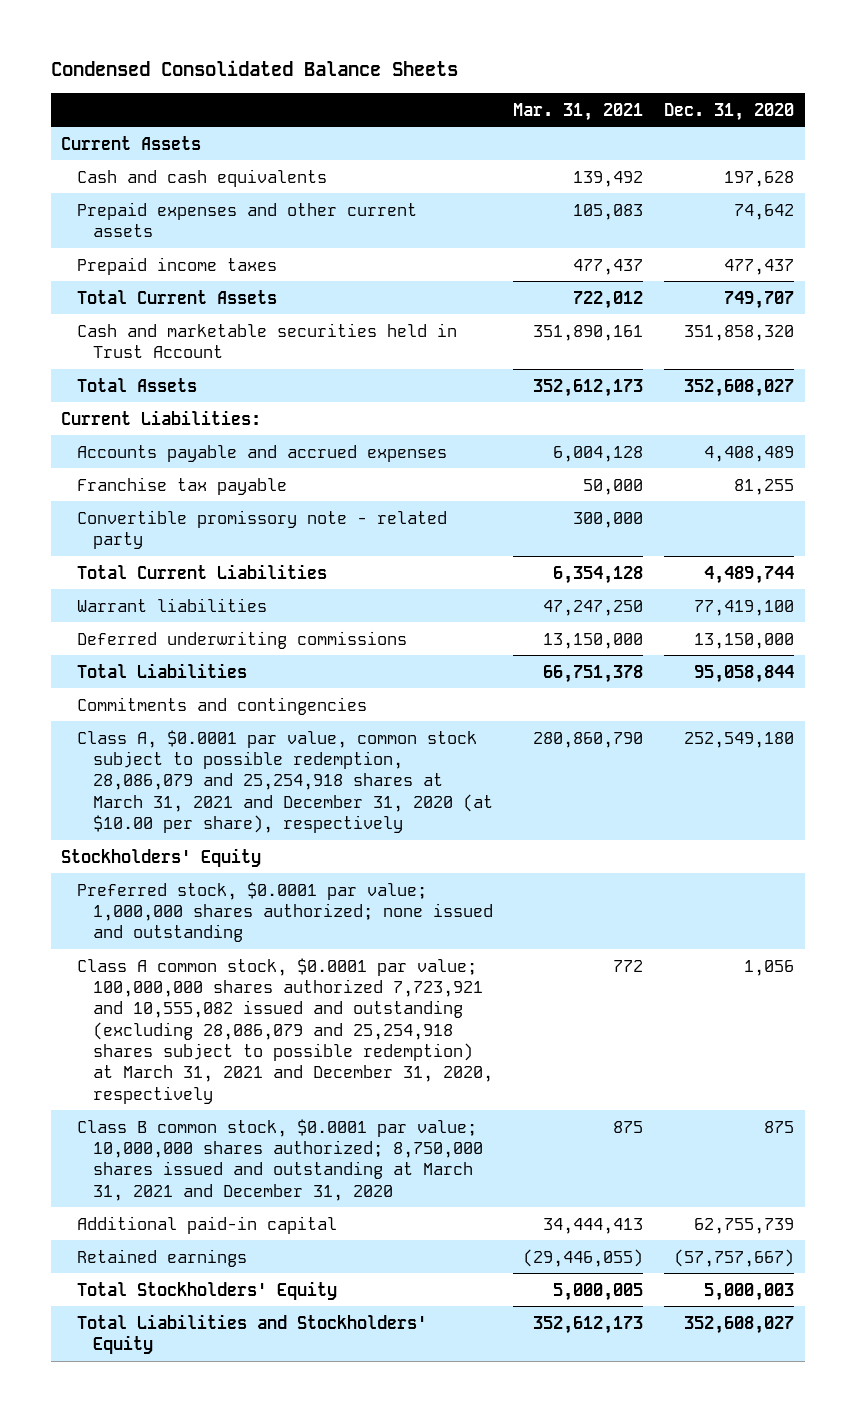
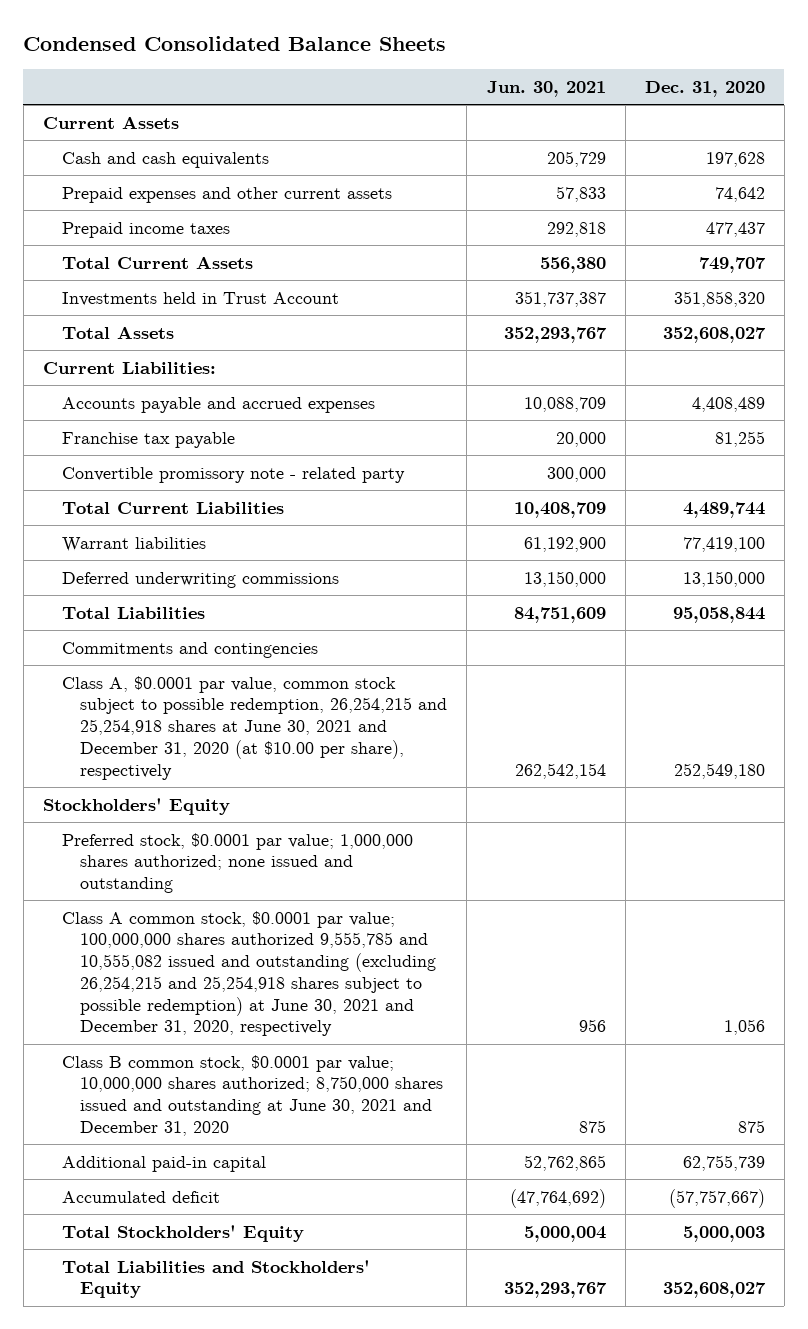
[513,102,644,121] Mar. 31, 2021 -> none
none -> [486,80,606,97] Jun. 30, 2021
[76,322,457,358] Cash and marketable securities held in Trust Account -> [61,291,339,306] Investments held in Trust Account
[76,729,493,833] Class A, $0.0001 par value, common stock subject to possible redemption, 28,086,079 and 25,254,918 shares at March 31, 2021 and December 31, 2020 (at $10.00 per share), respectively -> [61,675,448,780] Class A, $0.0001 par value, common stock subject to possible redemption, 26,254,215 and 25,254,918 shares at June 30, 2021 and December 31, 2020 (at $10.00 per share), respectively
[76,957,493,1104] Class A common stock, $0.0001 par value; 100,000,000 shares authorized 7,723,921 and 10,555,082 issued and outstanding (excluding 28,086,079 and 25,254,918 shares subject to possible redemption) at March 31, 2021 and December 31, 2020, respectively -> [61,910,437,1037] Class A common stock, $0.0001 par value; 100,000,000 shares authorized 9,555,785 and 10,555,082 issued and outstanding (excluding 26,254,215 and 25,254,918 shares subject to possible redemption) at June 30, 2021 and December 31, 2020, respectively
[76,1118,483,1201] Class B common stock, $0.0001 par value; 10,000,000 shares authorized; 8,750,000 shares issued and outstanding at March 31, 2021 and December 31, 2020 -> [61,1054,444,1136] Class B common stock, $0.0001 par value; 10,000,000 shares authorized; 8,750,000 shares issued and outstanding at June 30, 2021 and December 31, 2020
[76,1248,247,1267] Retained earnings -> [61,1190,220,1203] Accumulated deficit

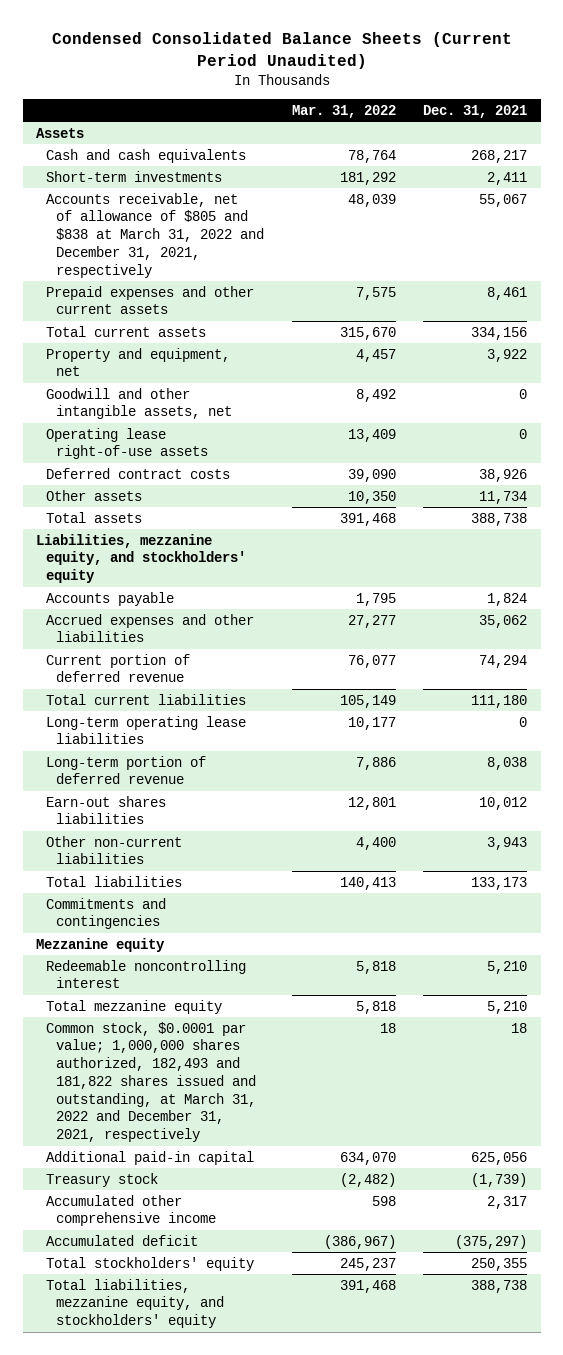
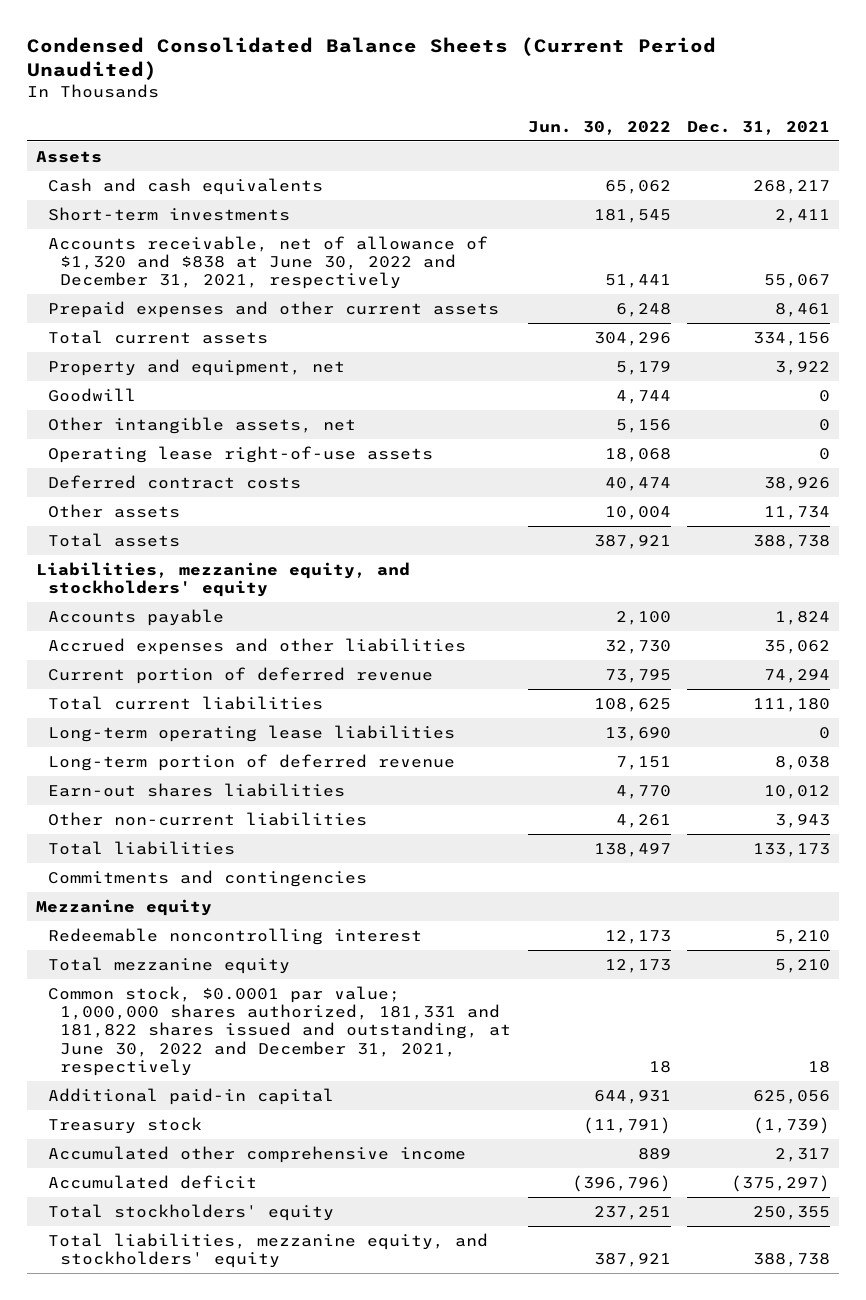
[291,104,396,118] Mar. 31, 2022 -> none
none -> [527,121,671,136] Jun. 30, 2022
[46,192,265,278] Accounts receivable, net of allowance of $805 and $838 at March 31, 2022 and December 31, 2021, respectively -> [47,235,488,290] Accounts receivable, net of allowance of $1,320 and $838 at June 30, 2022 and December 31, 2021, respectively
none -> [47,387,136,402] Goodwill
[46,387,233,420] Goodwill and other intangible assets, net -> [47,416,356,434] Other intangible assets, net
[46,1021,257,1143] Common stock, $0.0001 par value; 1,000,000 shares authorized, 182,493 and 181,822 shares issued and outstanding, at March 31, 2022 and December 31, 2021, respectively -> [47,985,511,1076] Common stock, $0.0001 par value; 1,000,000 shares authorized, 181,331 and 181,822 shares issued and outstanding, at June 30, 2022 and December 31, 2021, respectively

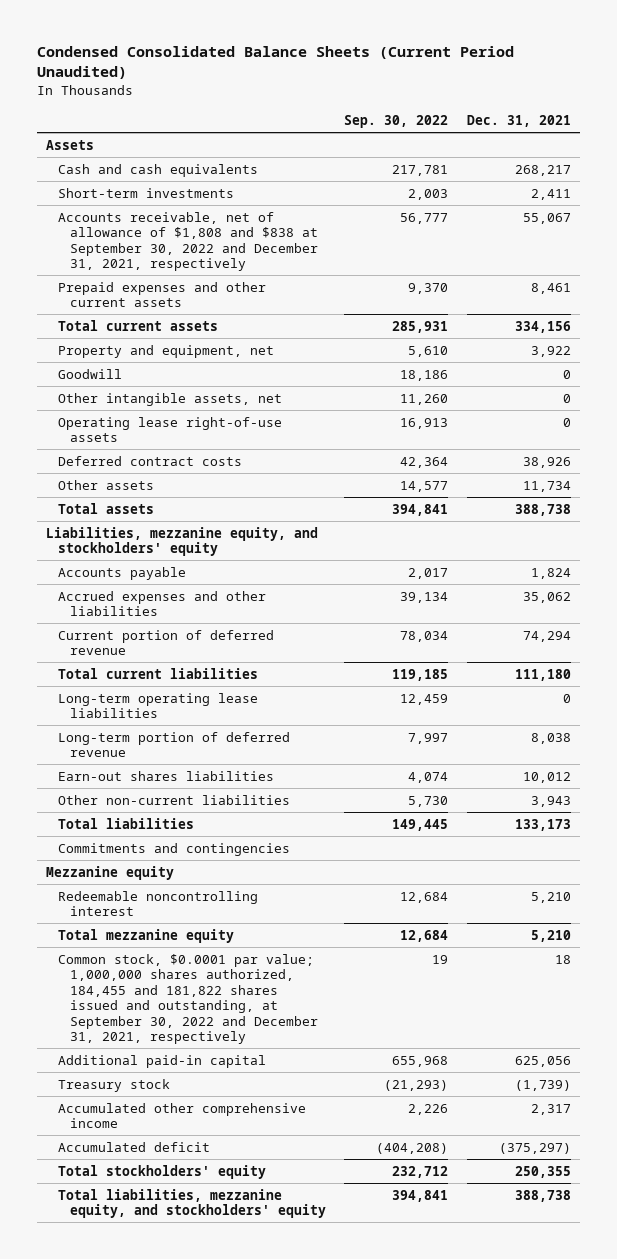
[527,121,671,136] Jun. 30, 2022 -> none
none -> [344,115,449,129] Sep. 30, 2022
[47,235,488,290] Accounts receivable, net of allowance of $1,320 and $838 at June 30, 2022 and December 31, 2021, respectively -> [57,211,318,272] Accounts receivable, net of allowance of $1,808 and $838 at September 30, 2022 and December 31, 2021, respectively
[47,985,511,1076] Common stock, $0.0001 par value; 1,000,000 shares authorized, 181,331 and 181,822 shares issued and outstanding, at June 30, 2022 and December 31, 2021, respectively -> [57,953,318,1045] Common stock, $0.0001 par value; 1,000,000 shares authorized, 184,455 and 181,822 shares issued and outstanding, at September 30, 2022 and December 31, 2021, respectively

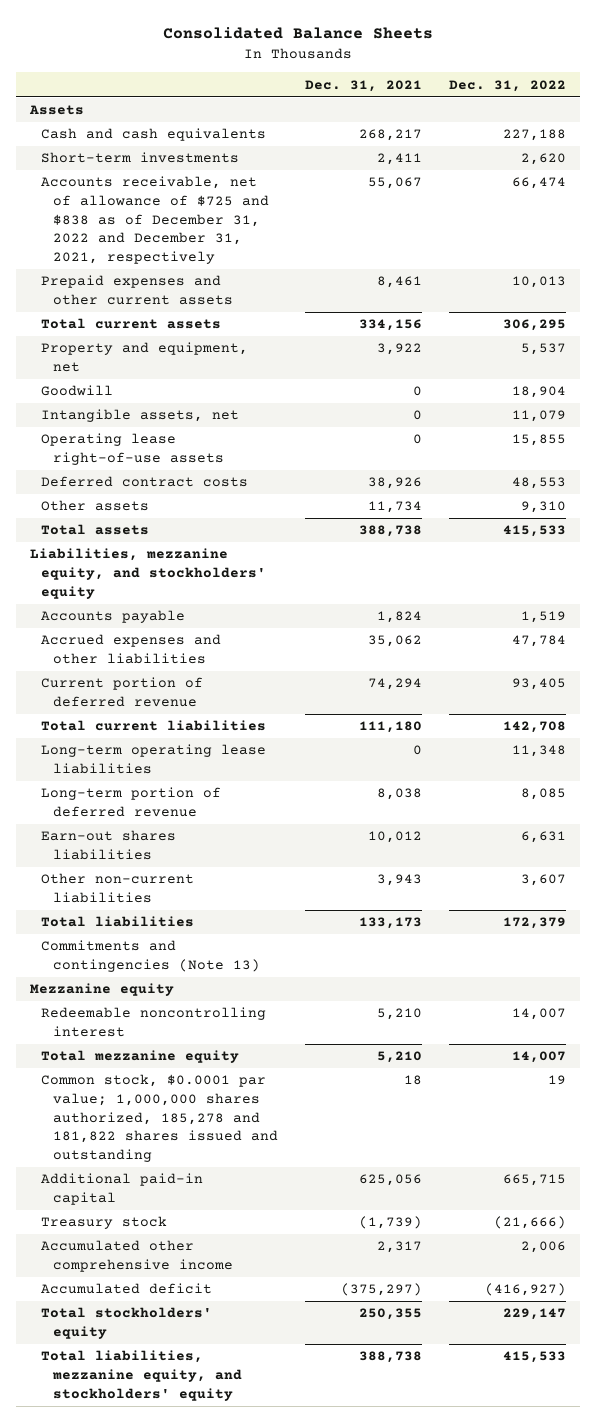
[36,46,514,80] Condensed Consolidated Balance Sheets (Current Period Unaudited) -> [162,27,433,40] Consolidated Balance Sheets
[344,115,449,129] Sep. 30, 2022 -> none
none -> [449,79,567,92] Dec. 31, 2022
[57,211,318,272] Accounts receivable, net of allowance of $1,808 and $838 at September 30, 2022 and December 31, 2021, respectively -> [41,176,269,264] Accounts receivable, net of allowance of $725 and $838 as of December 31, 2022 and December 31, 2021, respectively
[57,392,282,406] Other intangible assets, net -> [41,409,240,423] Intangible assets, net
[57,842,290,856] Commitments and contingencies -> [41,940,260,973] Commitments and contingencies (Note 13)
[57,953,318,1045] Common stock, $0.0001 par value; 1,000,000 shares authorized, 184,455 and 181,822 shares issued and outstanding, at September 30, 2022 and December 31, 2021, respectively -> [41,1074,278,1162] Common stock, $0.0001 par value; 1,000,000 shares authorized, 185,278 and 181,822 shares issued and outstanding

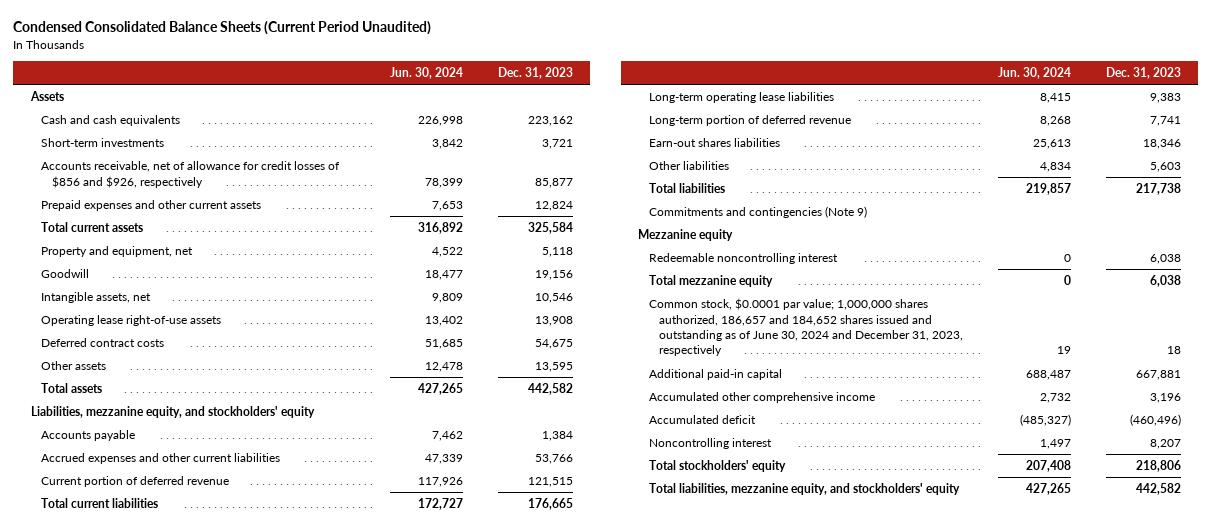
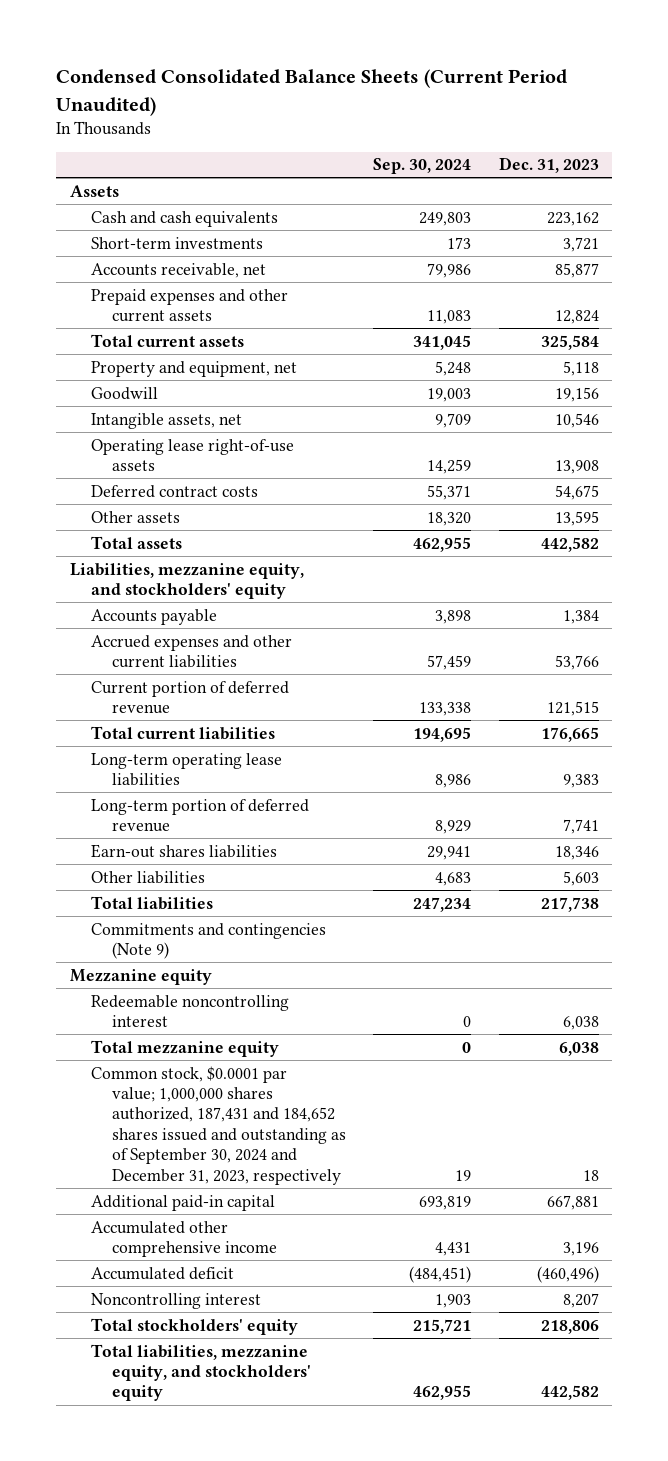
[390,67,464,80] Jun. 30, 2024 -> none
none -> [373,158,472,175] Sep. 30, 2024
[41,161,341,188] Accounts receivable, net of allowance for credit losses of $856 and $926, respectively -> [90,262,266,278] Accounts receivable, net
[648,298,964,357] Common stock, $0.0001 par value; 1,000,000 shares authorized, 186,657 and 184,652 shares issued and outstanding as of June 30, 2024 and December 31, 2023, respectively -> [90,1065,346,1185] Common stock, $0.0001 par value; 1,000,000 shares authorized, 187,431 and 184,652 shares issued and outstanding as of September 30, 2024 and December 31, 2023, respectively

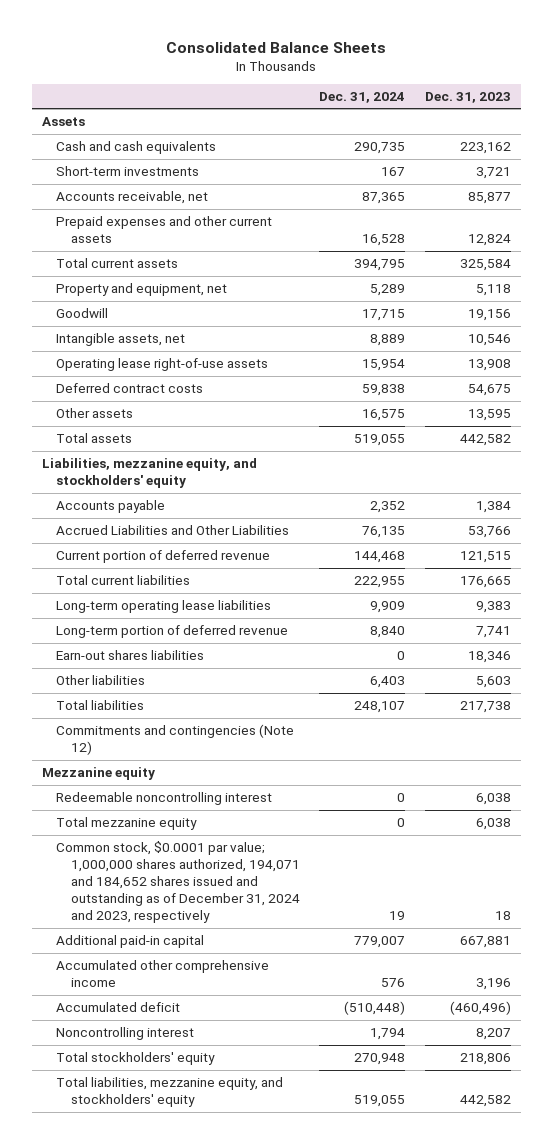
[56,69,568,116] Condensed Consolidated Balance Sheets (Current Period Unaudited) -> [166,41,387,53] Consolidated Balance Sheets
[373,158,472,175] Sep. 30, 2024 -> none
none -> [319,91,406,103] Dec. 31, 2024
[90,634,292,668] Accrued expenses and other current liabilities -> [56,525,290,536] Accrued Liabilities and Other Liabilities
[90,922,326,959] Commitments and contingencies (Note 9) -> [56,724,295,756] Commitments and contingencies (Note 12)
[90,1065,346,1185] Common stock, $0.0001 par value; 1,000,000 shares authorized, 187,431 and 184,652 shares issued and outstanding as of September 30, 2024 and December 31, 2023, respectively -> [56,841,300,924] Common stock, $0.0001 par value; 1,000,000 shares authorized, 194,071 and 184,652 shares issued and outstanding as of December 31, 2024 and 2023, respectively

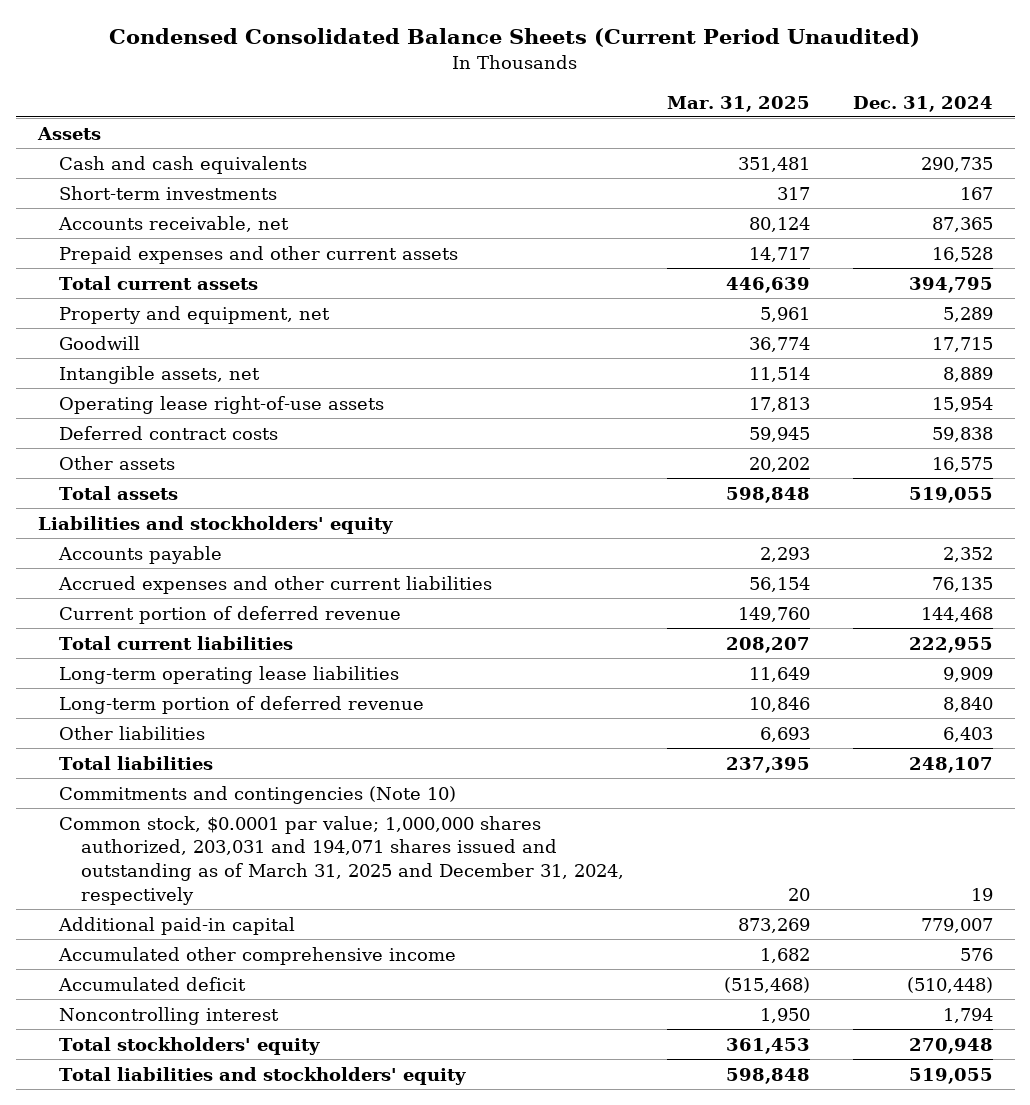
[166,41,387,53] Consolidated Balance Sheets -> [109,28,921,48] Condensed Consolidated Balance Sheets (Current Period Unaudited)
[424,91,511,103] Dec. 31, 2023 -> none
none -> [666,95,810,112] Mar. 31, 2025
[41,458,257,489] Liabilities, mezzanine equity, and stockholders' equity -> [37,515,393,534] Liabilities and stockholders' equity
[56,525,290,536] Accrued Liabilities and Other Liabilities -> [58,575,493,594] Accrued expenses and other current liabilities
[56,650,205,661] Earn-out shares liabilities -> none
[41,767,155,781] Mezzanine equity -> none
[56,792,273,806] Redeemable noncontrolling interest -> none
[56,817,198,831] Total mezzanine equity -> none
[56,724,295,756] Commitments and contingencies (Note 12) -> [59,785,457,804] Commitments and contingencies (Note 10)
[56,841,300,924] Common stock, $0.0001 par value; 1,000,000 shares authorized, 194,071 and 184,652 shares issued and outstanding as of December 31, 2024 and 2023, respectively -> [59,815,624,905] Common stock, $0.0001 par value; 1,000,000 shares authorized, 203,031 and 194,071 shares issued and outstanding as of March 31, 2025 and December 31, 2024, respectively
[56,1077,284,1108] Total liabilities, mezzanine equity, and stockholders' equity -> [59,1066,467,1085] Total liabilities and stockholders' equity

